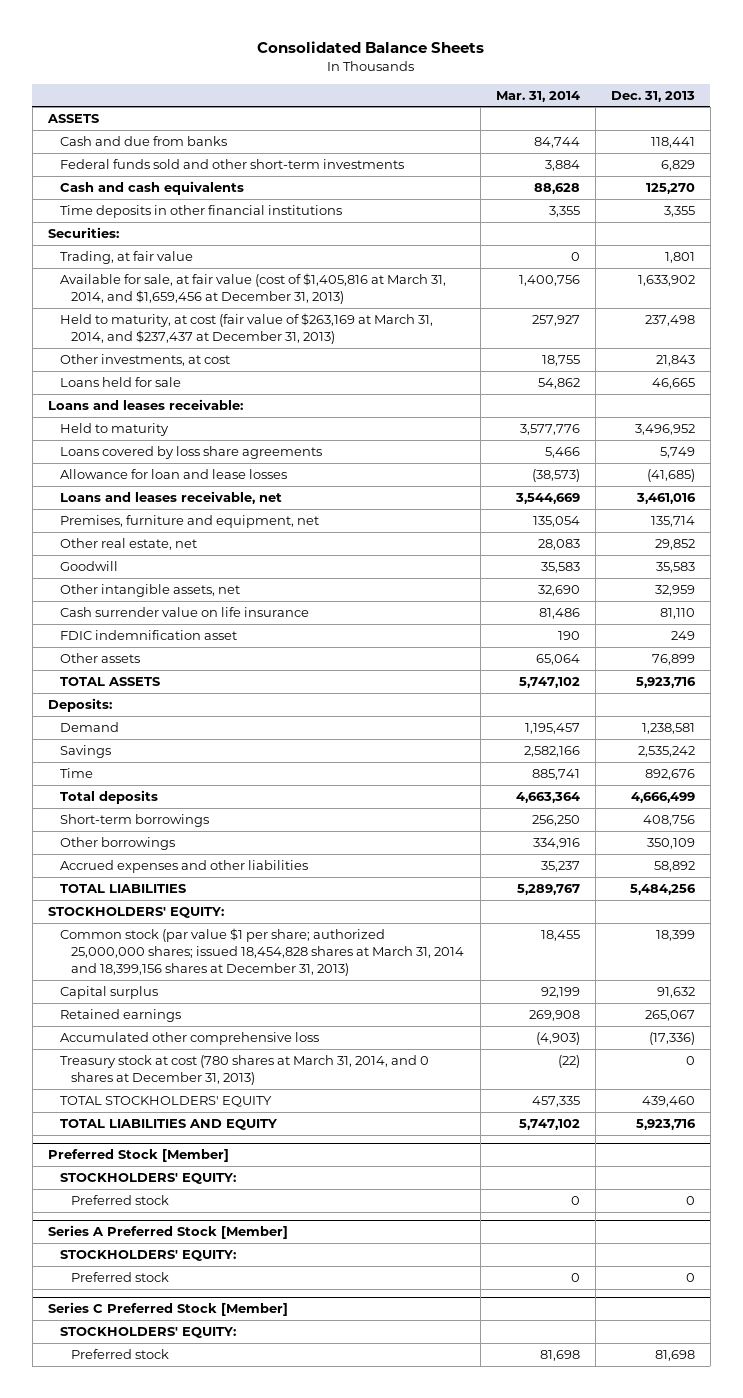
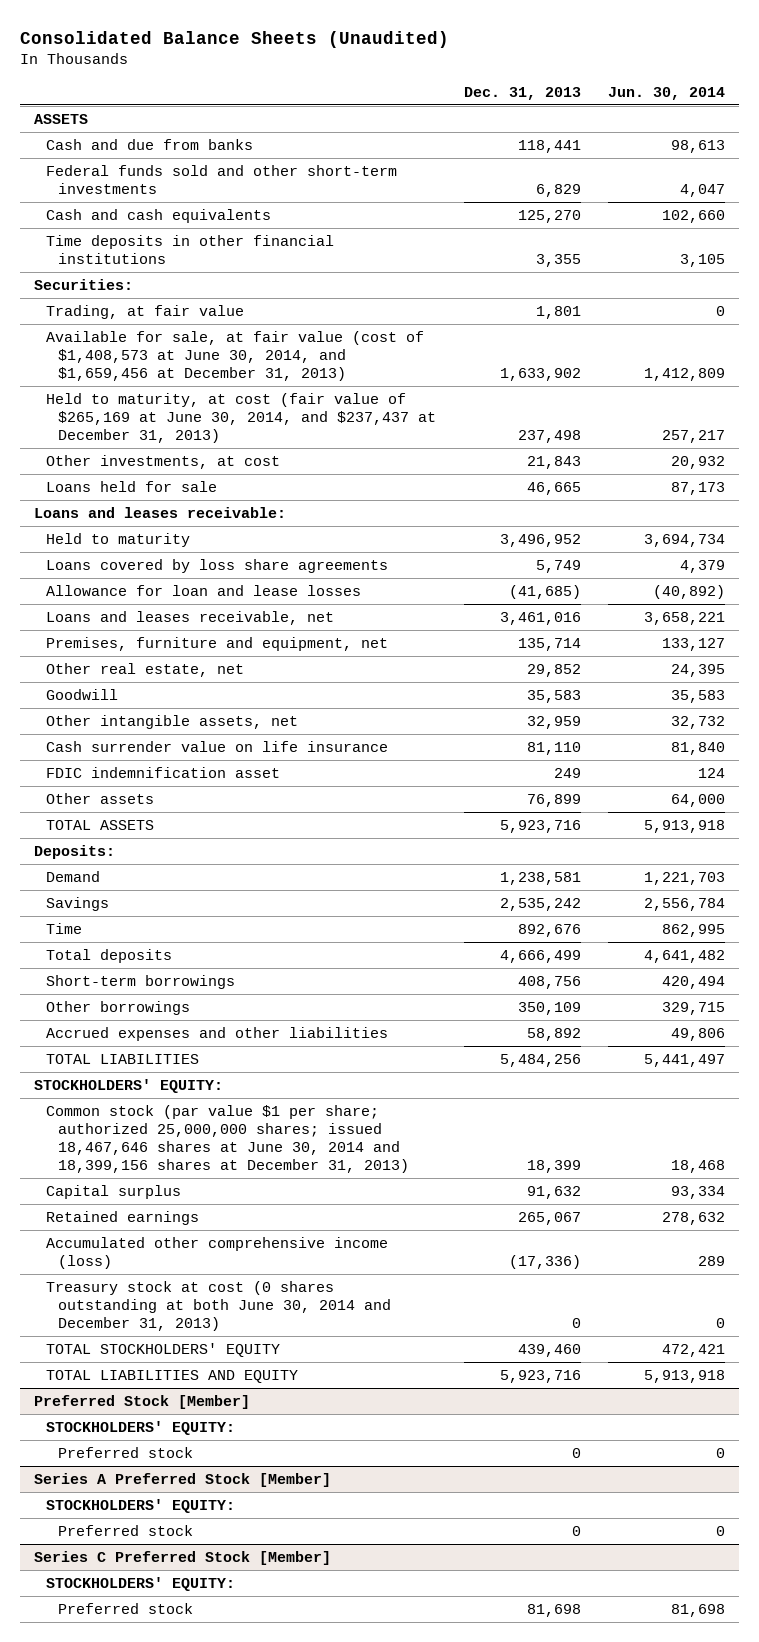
[257,40,485,53] Consolidated Balance Sheets -> [20,30,450,48] Consolidated Balance Sheets (Unaudited)
[495,90,580,102] Mar. 31, 2014 -> none
none -> [607,86,725,100] Jun. 30, 2014
[59,272,446,305] Available for sale, at fair value (cost of $1,405,816 at March 31, 2014, and $1,659,456 at December 31, 2013) -> [45,330,424,381] Available for sale, at fair value (cost of $1,408,573 at June 30, 2014, and $1,659,456 at December 31, 2013)
[59,312,433,345] Held to maturity, at cost (fair value of $263,169 at March 31, 2014, and $237,437 at December 31, 2013) -> [45,392,437,443] Held to maturity, at cost (fair value of $265,169 at June 30, 2014, and $237,437 at December 31, 2013)
[59,927,465,977] Common stock (par value $1 per share; authorized 25,000,000 shares; issued 18,454,828 shares at March 31, 2014 and 18,399,156 shares at December 31, 2013) -> [45,1104,410,1174] Common stock (par value $1 per share; authorized 25,000,000 shares; issued 18,467,646 shares at June 30, 2014 and 18,399,156 shares at December 31, 2013)
[59,1031,319,1045] Accumulated other comprehensive loss -> [45,1236,388,1269] Accumulated other comprehensive income (loss)
[59,1054,429,1086] Treasury stock at cost (780 shares at March 31, 2014, and 0 shares at December 31, 2013) -> [45,1280,392,1331] Treasury stock at cost (0 shares outstanding at both June 30, 2014 and December 31, 2013)

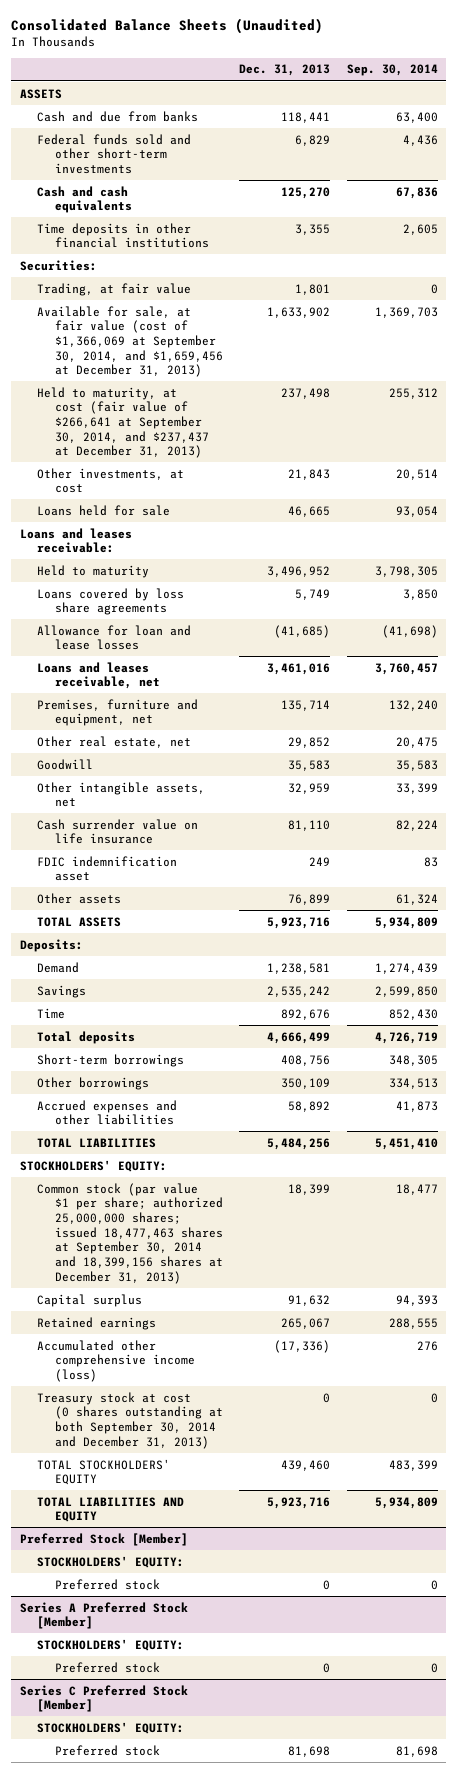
[607,86,725,100] Jun. 30, 2014 -> none
none -> [346,64,438,77] Sep. 30, 2014
[45,330,424,381] Available for sale, at fair value (cost of $1,408,573 at June 30, 2014, and $1,659,456 at December 31, 2013) -> [37,305,224,378] Available for sale, at fair value (cost of $1,366,069 at September 30, 2014, and $1,659,456 at December 31, 2013)
[45,392,437,443] Held to maturity, at cost (fair value of $265,169 at June 30, 2014, and $237,437 at December 31, 2013) -> [37,386,210,459] Held to maturity, at cost (fair value of $266,641 at September 30, 2014, and $237,437 at December 31, 2013)
[45,1104,410,1174] Common stock (par value $1 per share; authorized 25,000,000 shares; issued 18,467,646 shares at June 30, 2014 and 18,399,156 shares at December 31, 2013) -> [37,1182,224,1284] Common stock (par value $1 per share; authorized 25,000,000 shares; issued 18,477,463 shares at September 30, 2014 and 18,399,156 shares at December 31, 2013)
[45,1280,392,1331] Treasury stock at cost (0 shares outstanding at both June 30, 2014 and December 31, 2013) -> [37,1391,224,1449] Treasury stock at cost (0 shares outstanding at both September 30, 2014 and December 31, 2013)

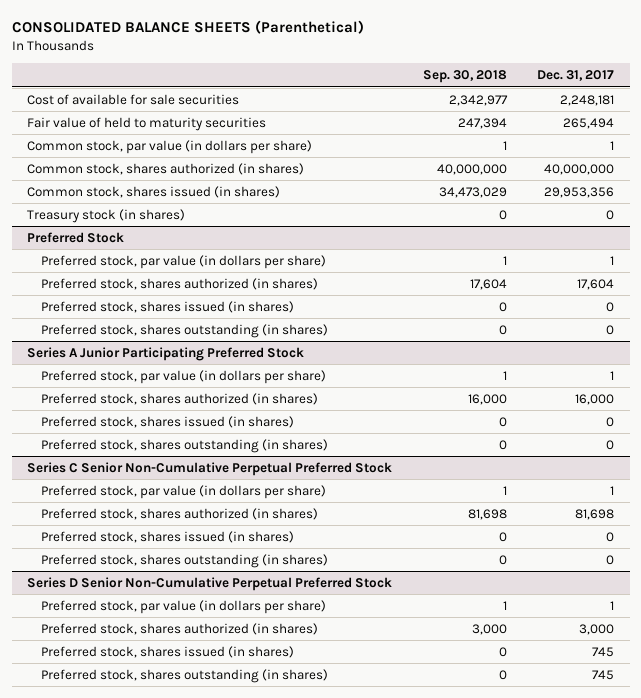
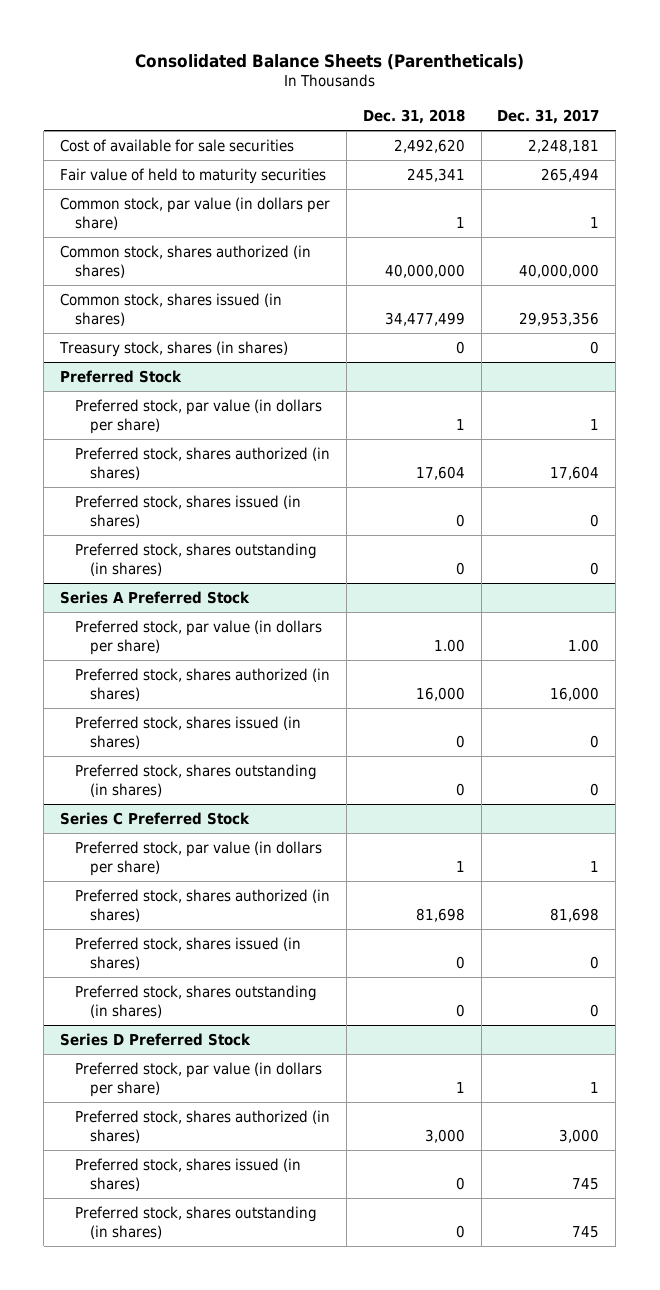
[11,20,364,35] CONSOLIDATED BALANCE SHEETS (Parenthetical) -> [134,53,524,70] Consolidated Balance Sheets (Parentheticals)
[422,70,507,84] Sep. 30, 2018 -> none
none -> [362,109,465,125] Dec. 31, 2018
[27,208,186,223] Treasury stock (in shares) -> [59,340,289,357] Treasury stock, shares (in shares)
[27,346,305,361] Series A Junior Participating Preferred Stock -> [60,590,251,604] Series A Preferred Stock
[610,370,615,380] 1 -> [568,638,600,652] 1.00
[27,461,393,476] Series C Senior Non-Cumulative Perpetual Preferred Stock -> [60,811,251,825] Series C Preferred Stock
[27,576,393,591] Series D Senior Non-Cumulative Perpetual Preferred Stock -> [60,1032,252,1046] Series D Preferred Stock

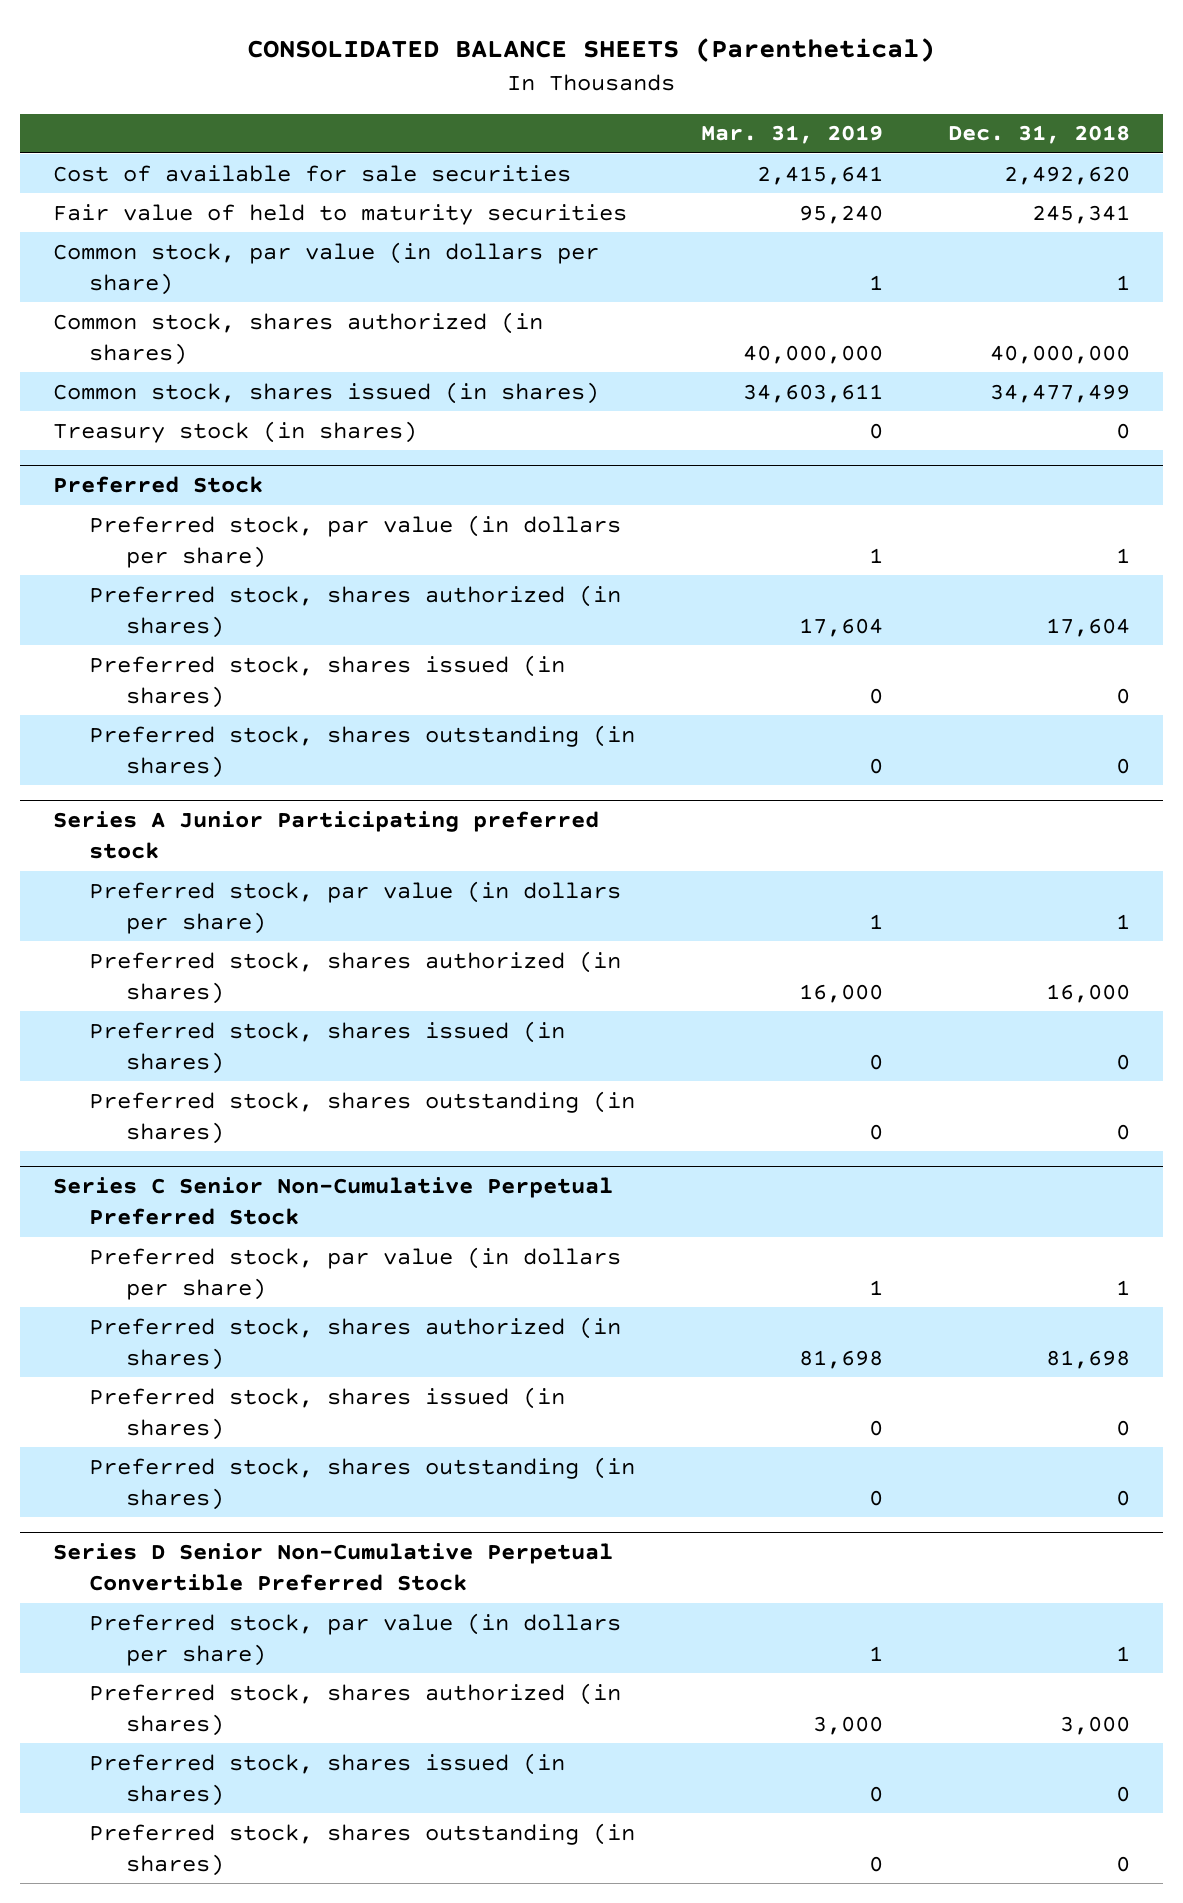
[134,53,524,70] Consolidated Balance Sheets (Parentheticals) -> [247,38,936,63] CONSOLIDATED BALANCE SHEETS (Parenthetical)
[497,109,600,125] Dec. 31, 2017 -> none
none -> [700,125,883,145] Mar. 31, 2019
[59,340,289,357] Treasury stock, shares (in shares) -> [52,420,417,443] Treasury stock (in shares)
[60,590,251,604] Series A Preferred Stock -> [52,811,599,860] Series A Junior Participating preferred stock
[433,638,465,652] 1.00 -> [1116,913,1131,929] 1
[60,811,251,825] Series C Preferred Stock -> [52,1177,613,1226] Series C Senior Non-Cumulative Perpetual Preferred Stock
[60,1032,252,1046] Series D Preferred Stock -> [52,1543,613,1592] Series D Senior Non-Cumulative Perpetual Convertible Preferred Stock

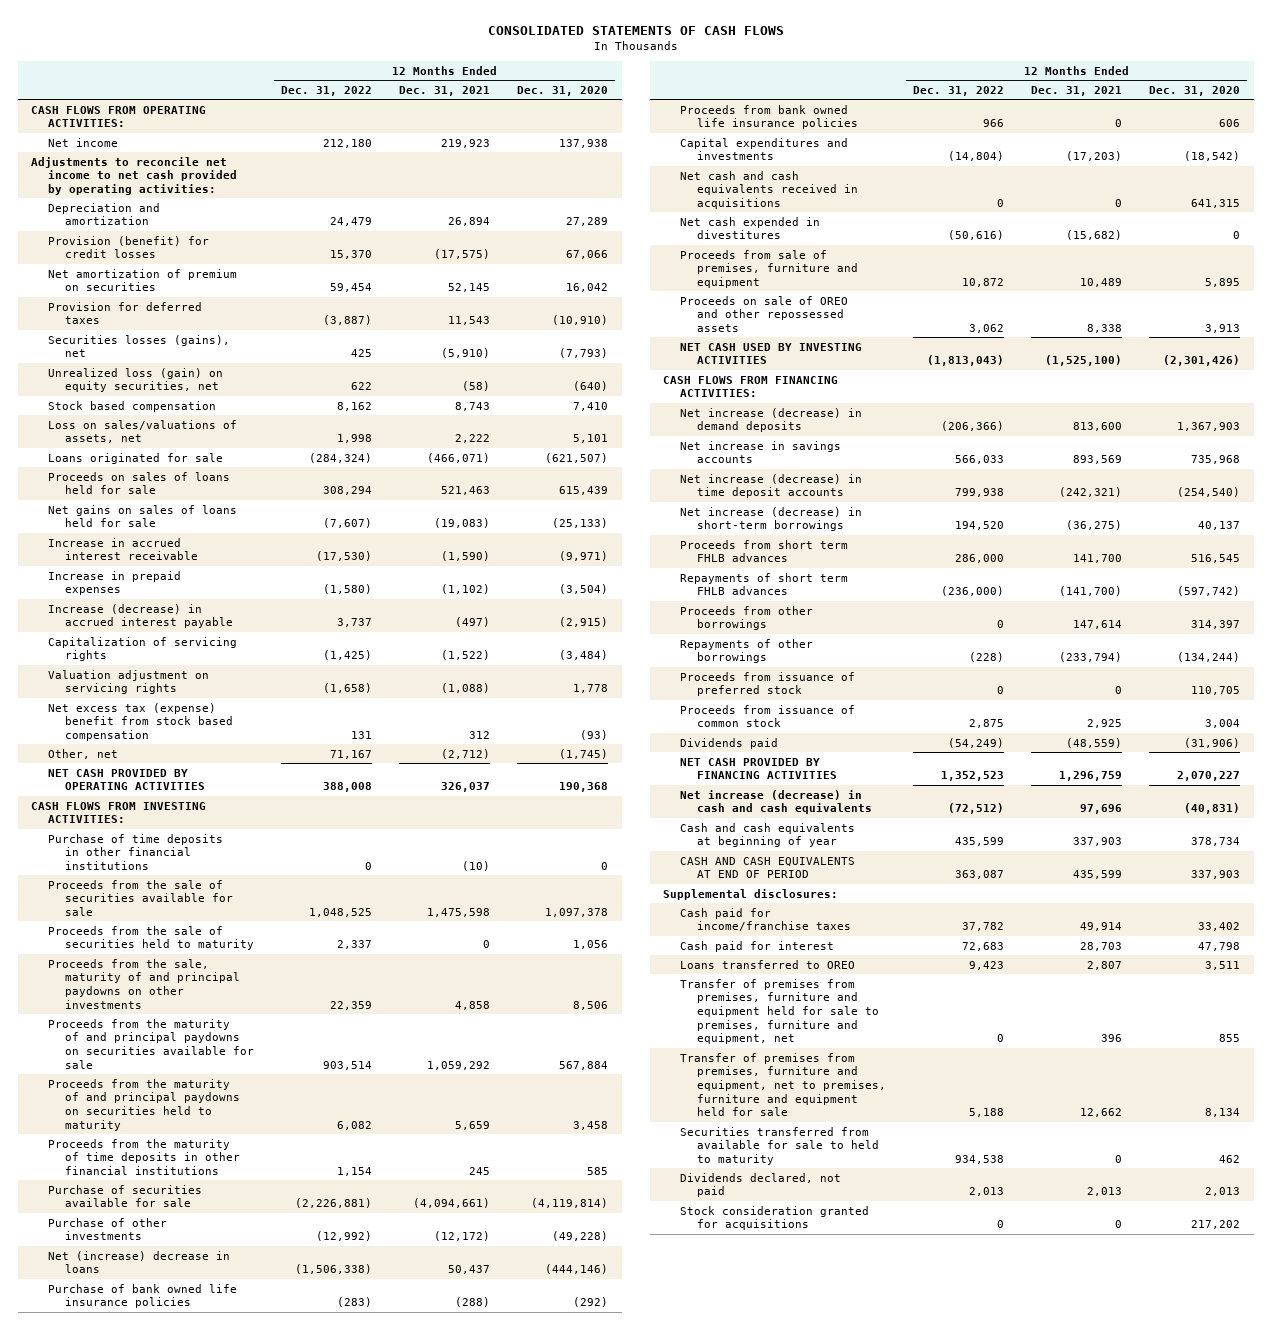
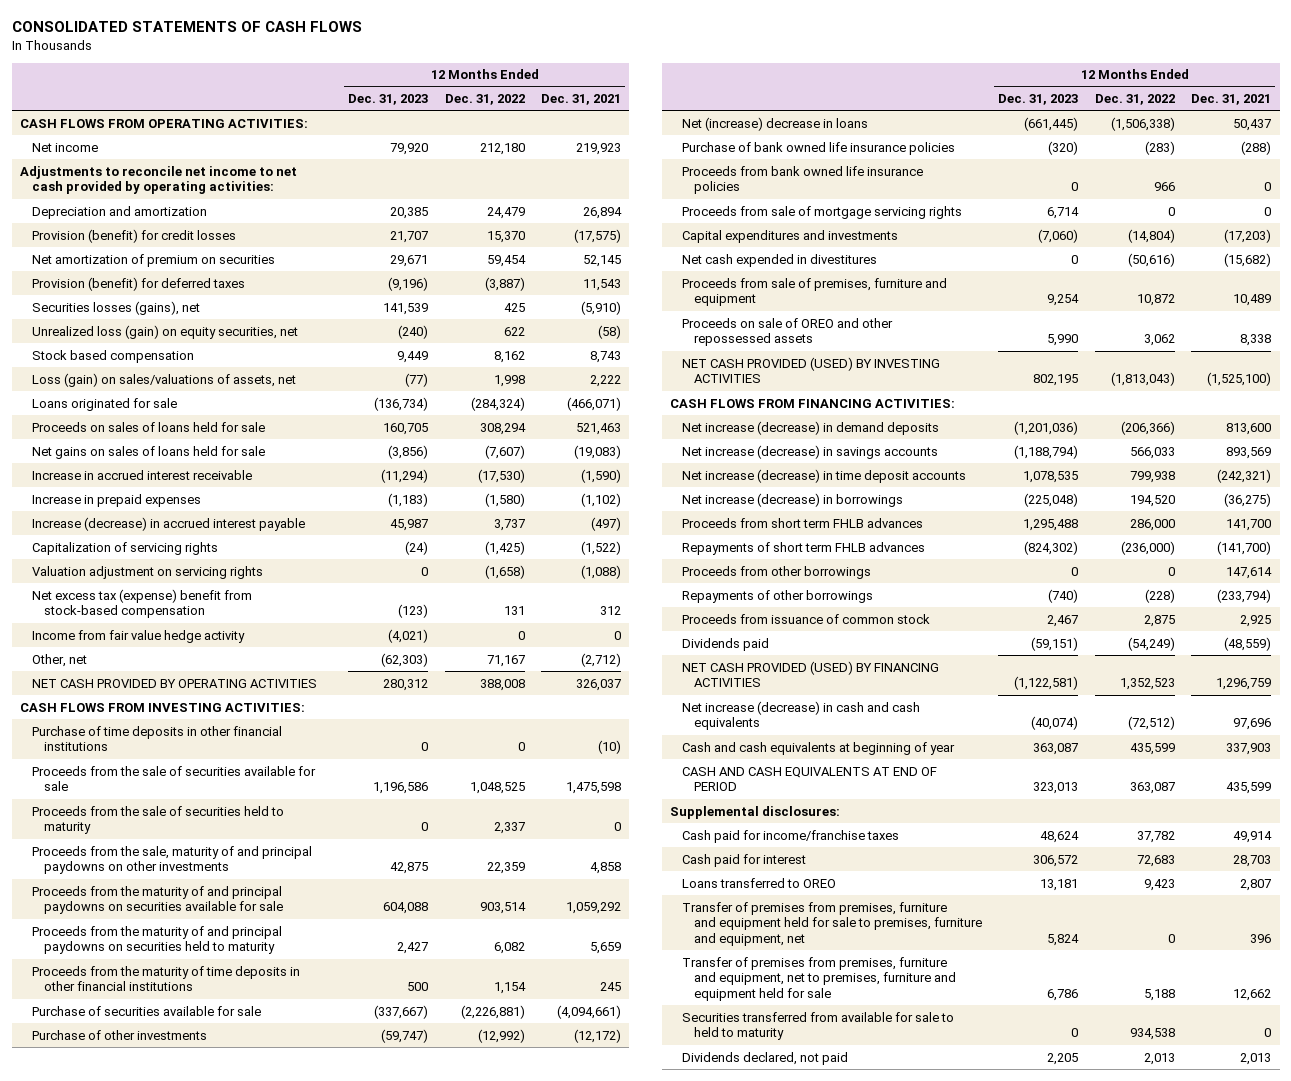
[517,85,609,96] Dec. 31, 2020 -> none
none -> [348,93,429,105] Dec. 31, 2023
[48,301,203,325] Provision for deferred taxes -> [31,276,245,291] Provision (benefit) for deferred taxes
[48,419,238,444] Loss on sales/valuations of assets, net -> [31,372,296,387] Loss (gain) on sales/valuations of assets, net
[48,702,234,741] Net excess tax (expense) benefit from stock based compensation -> [31,588,252,619] Net excess tax (expense) benefit from stock-based compensation
none -> [31,629,245,643] Income from fair value hedge activity
none -> [681,205,962,219] Proceeds from sale of mortgage servicing rights
[680,170,859,209] Net cash and cash equivalents received in acquisitions -> none
[680,342,863,365] NET CASH USED BY INVESTING ACTIVITIES -> [681,356,940,384] NET CASH PROVIDED (USED) BY INVESTING ACTIVITIES
[680,440,842,464] Net increase in savings accounts -> [681,444,938,459] Net increase (decrease) in savings accounts
[680,506,863,532] Net increase (decrease) in short-term borrowings -> [681,492,903,507] Net increase (decrease) in borrowings
[680,671,856,697] Proceeds from issuance of preferred stock -> none
[680,757,838,780] NET CASH PROVIDED BY FINANCING ACTIVITIES -> [681,660,939,688] NET CASH PROVIDED (USED) BY FINANCING ACTIVITIES
[680,1205,870,1231] Stock consideration granted for acquisitions -> none

